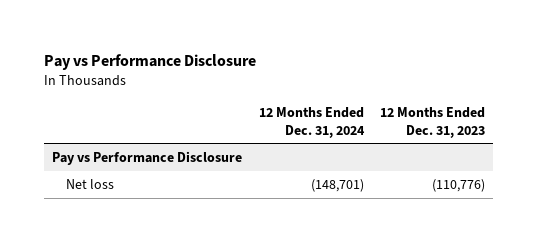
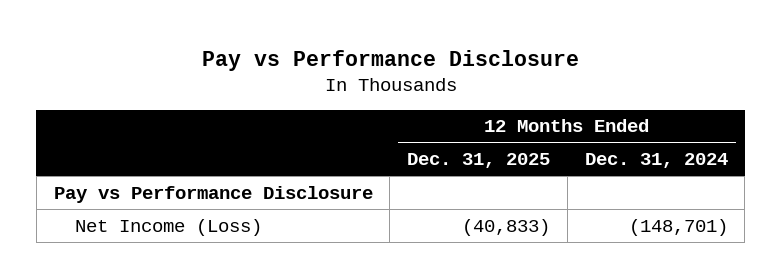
[379,106,485,138] 12 Months Ended Dec. 31, 2023 -> none
none -> [407,153,551,169] Dec. 31, 2025
[66,179,115,190] Net loss -> [75,218,263,236] Net Income (Loss)

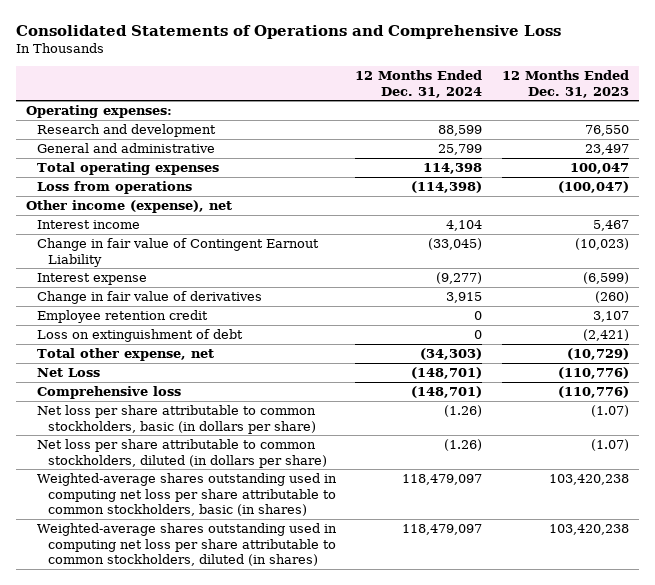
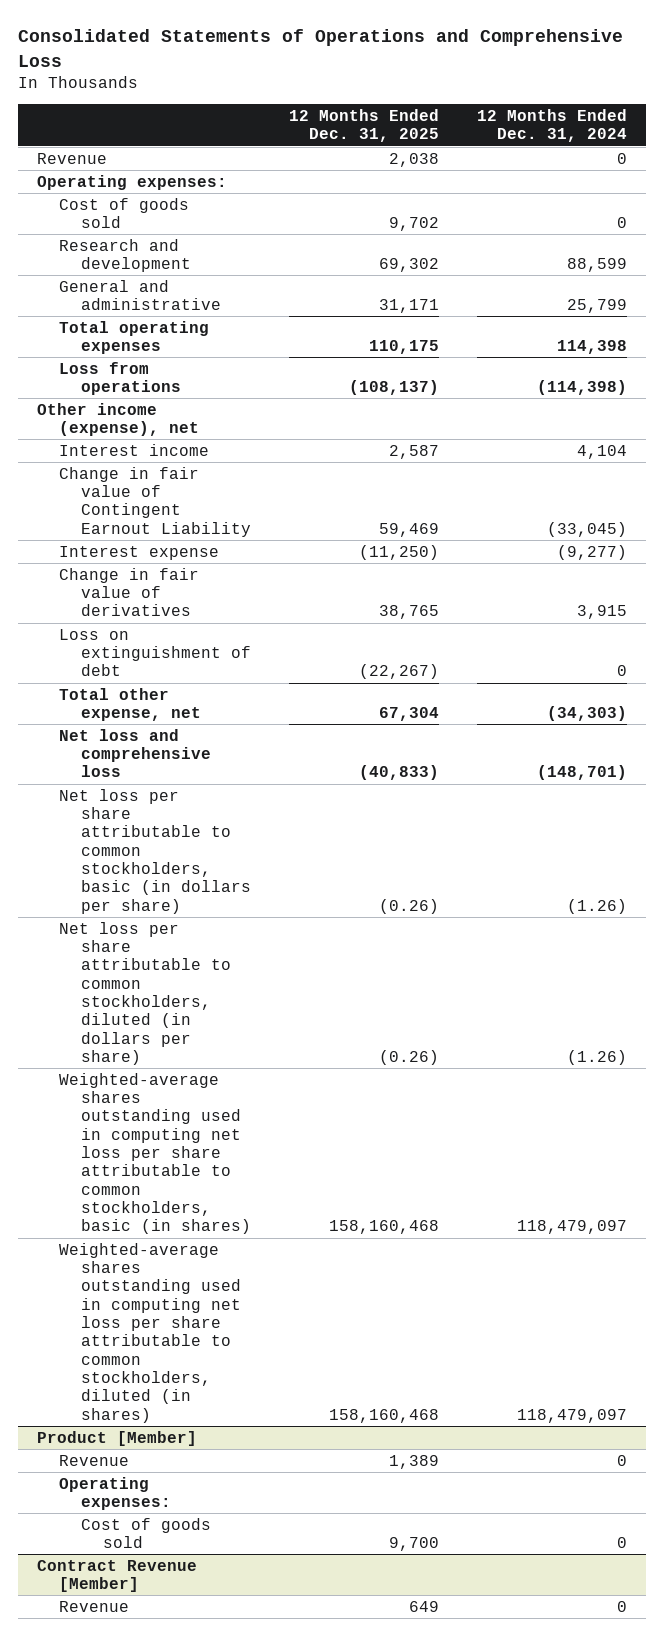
[502,70,630,98] 12 Months Ended Dec. 31, 2023 -> none
none -> [289,109,440,143] 12 Months Ended Dec. 31, 2025
none -> [36,152,107,164] Revenue
none -> [58,197,189,229] Cost of goods sold
[36,310,208,324] Employee retention credit -> none
[36,386,181,400] Comprehensive loss -> none
[36,368,100,378] Net Loss -> [58,728,211,778] Net loss and comprehensive loss
none -> [36,1430,197,1446] Product [Member]
none -> [58,1454,129,1466] Revenue
none -> [58,1476,171,1511] Operating expenses:
none -> [80,1517,211,1549] Cost of goods sold
none -> [36,1559,197,1593] Contract Revenue [Member]
none -> [58,1600,129,1612] Revenue

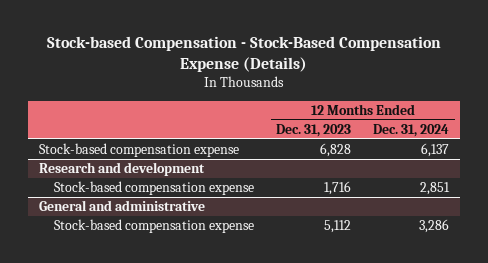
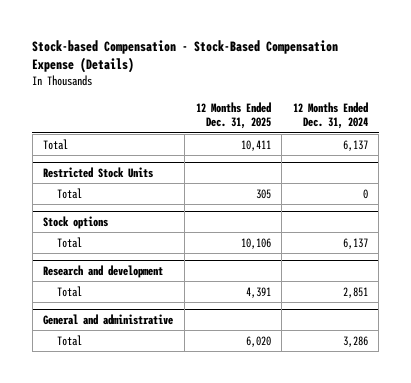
[276,123,352,137] Dec. 31, 2023 -> none
none -> [195,101,271,130] 12 Months Ended Dec. 31, 2025
[38,143,239,158] Stock-based compensation expense -> [43,138,69,150] Total
none -> [43,166,154,178] Restricted Stock Units
none -> [57,187,83,199] Total
none -> [43,215,109,229] Stock options
none -> [57,236,83,248] Total
[54,181,255,196] Stock-based compensation expense -> [57,285,83,297] Total
[54,219,255,234] Stock-based compensation expense -> [57,334,83,346] Total

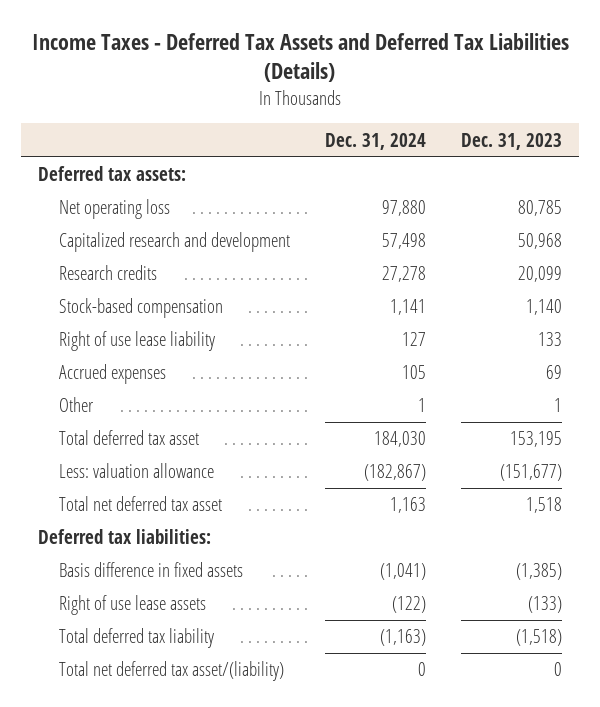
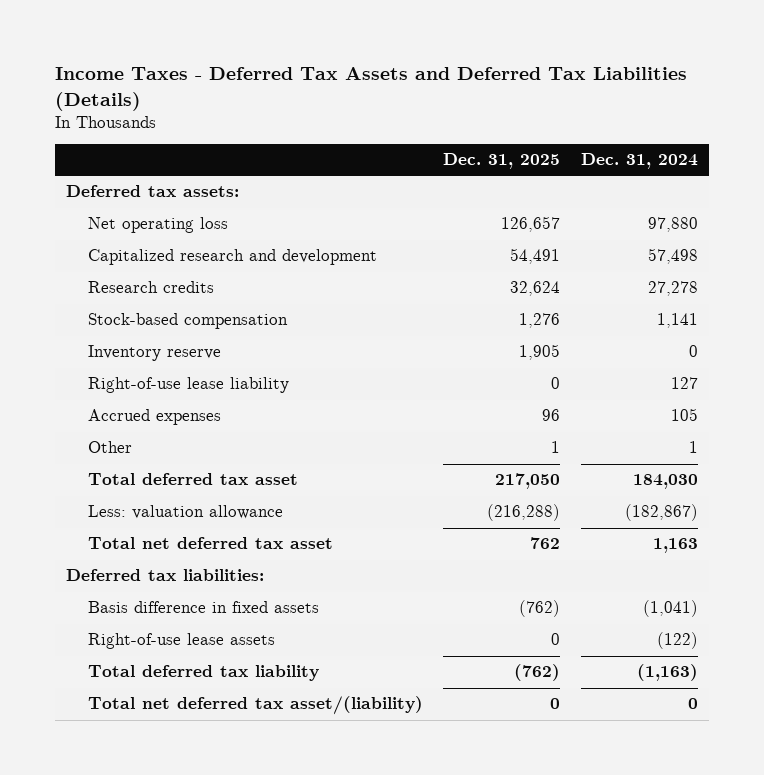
[460,132,562,150] Dec. 31, 2023 -> none
none -> [443,153,561,170] Dec. 31, 2025
none -> [87,345,221,362] Inventory reserve
[59,331,216,352] Right of use lease liability -> [87,377,289,394] Right-of-use lease liability
[59,595,207,616] Right of use lease assets -> [87,633,275,650] Right-of-use lease assets

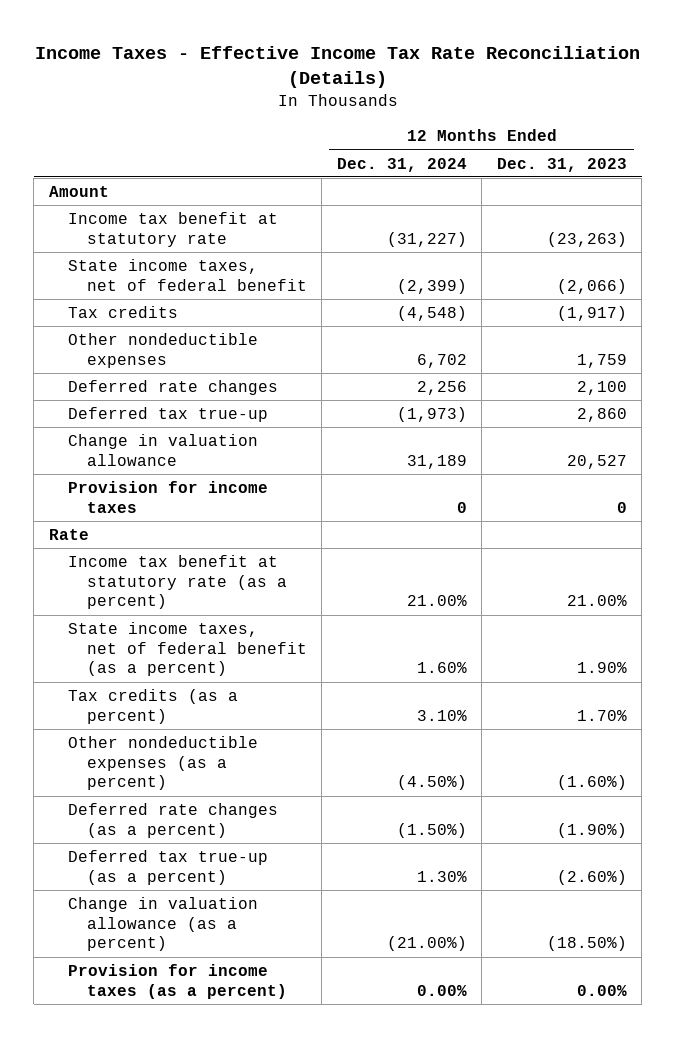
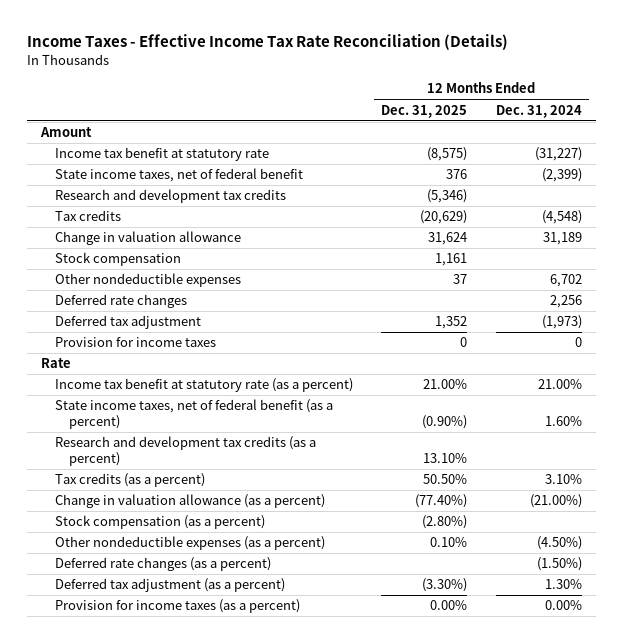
[496,157,627,172] Dec. 31, 2023 -> none
none -> [381,104,468,118] Dec. 31, 2025
none -> [55,189,287,204] Research and development tax credits
[67,433,258,466] Change in valuation allowance -> [55,231,242,246] Change in valuation allowance
none -> [55,252,182,267] Stock compensation
[67,406,268,422] Deferred tax true-up -> [55,315,202,330] Deferred tax adjustment
none -> [55,436,317,467] Research and development tax credits (as a percent)
[67,896,258,952] Change in valuation allowance (as a percent) -> [55,494,326,509] Change in valuation allowance (as a percent)
none -> [55,515,266,530] Stock compensation (as a percent)
[67,849,268,885] Deferred tax true-up (as a percent) -> [55,578,286,593] Deferred tax adjustment (as a percent)

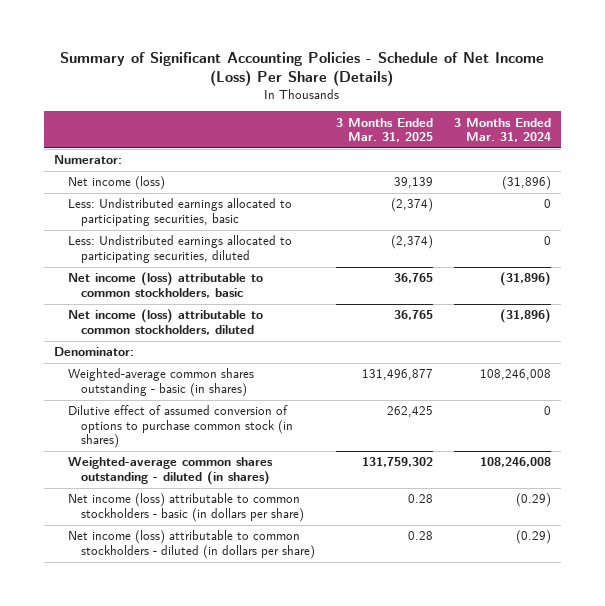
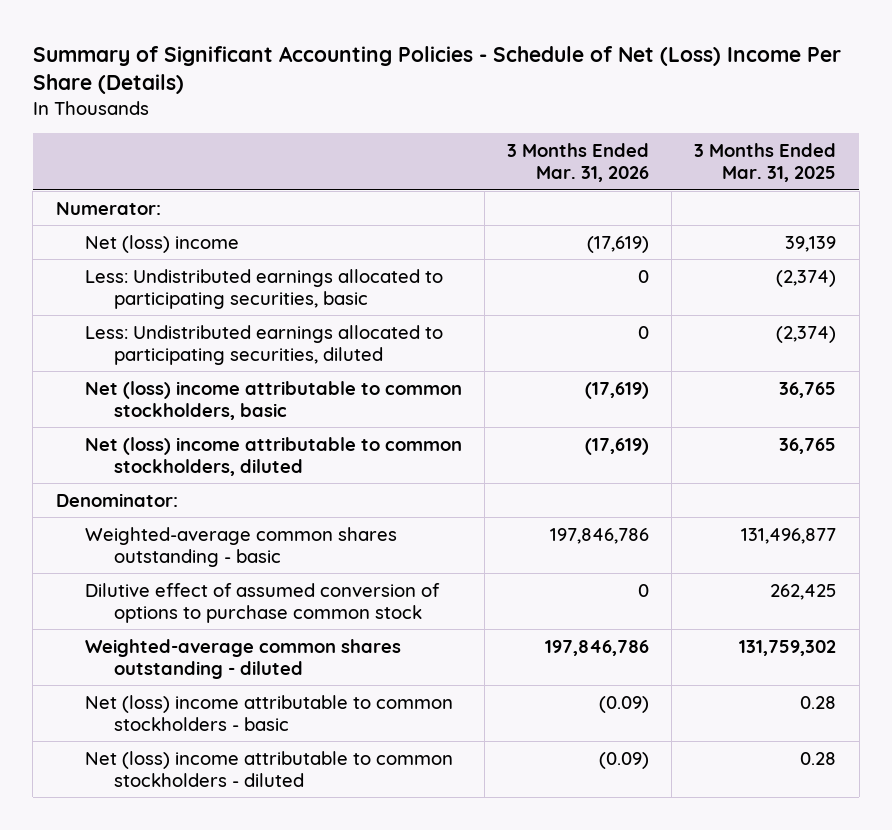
[60,51,545,87] Summary of Significant Accounting Policies - Schedule of Net Income (Loss) Per Share (Details) -> [32,45,841,95] Summary of Significant Accounting Policies - Schedule of Net (Loss) Income Per Share (Details)
[453,117,551,143] 3 Months Ended Mar. 31, 2024 -> none
none -> [507,143,650,183] 3 Months Ended Mar. 31, 2026
[67,176,165,191] Net income (loss) -> [84,234,239,253] Net (loss) income
[67,272,263,298] Net income (loss) attributable to common stockholders, basic -> [84,380,462,420] Net (loss) income attributable to common stockholders, basic
[67,309,263,335] Net income (loss) attributable to common stockholders, diluted -> [84,436,462,476] Net (loss) income attributable to common stockholders, diluted
[67,368,254,397] Weighted-average common shares outstanding - basic (in shares) -> [84,526,397,567] Weighted-average common shares outstanding - basic
[67,405,294,449] Dilutive effect of assumed conversion of options to purchase common stock (in shares) -> [84,582,440,623] Dilutive effect of assumed conversion of options to purchase common stock
[67,457,273,485] Weighted-average common shares outstanding - diluted (in shares) -> [84,638,401,679] Weighted-average common shares outstanding - diluted
[67,493,305,522] Net income (loss) attributable to common stockholders - basic (in dollars per share) -> [84,694,453,731] Net (loss) income attributable to common stockholders - basic
[67,530,316,559] Net income (loss) attributable to common stockholders - diluted (in dollars per share) -> [84,750,453,787] Net (loss) income attributable to common stockholders - diluted

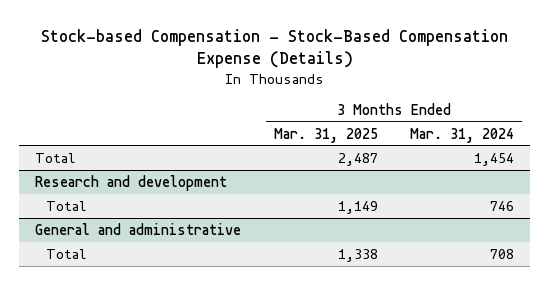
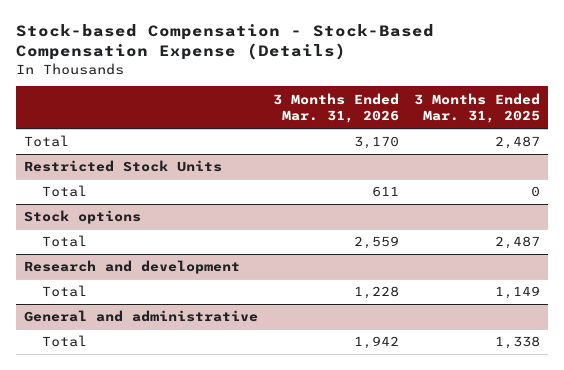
[409,127,514,143] Mar. 31, 2024 -> none
none -> [272,92,399,123] 3 Months Ended Mar. 31, 2026
none -> [23,160,222,173] Restricted Stock Units
none -> [41,185,87,198] Total
none -> [23,210,141,225] Stock options
none -> [41,235,87,248] Total

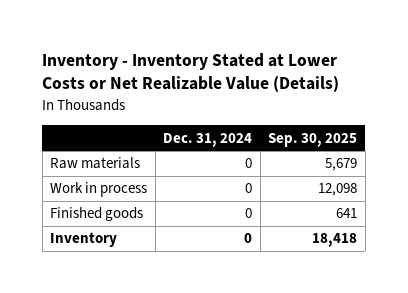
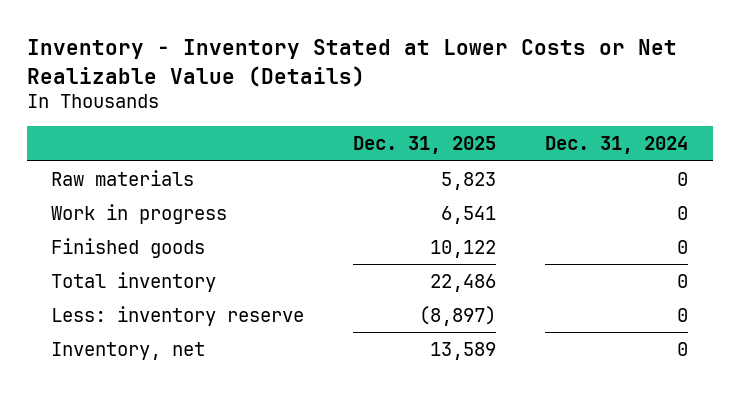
[268,132,358,147] Sep. 30, 2025 -> none
none -> [353,136,497,155] Dec. 31, 2025
[50,182,148,198] Work in process -> [51,203,228,224] Work in progress
none -> [51,271,217,292] Total inventory
none -> [51,305,305,326] Less: inventory reserve
[50,232,118,248] Inventory -> [51,341,206,360] Inventory, net

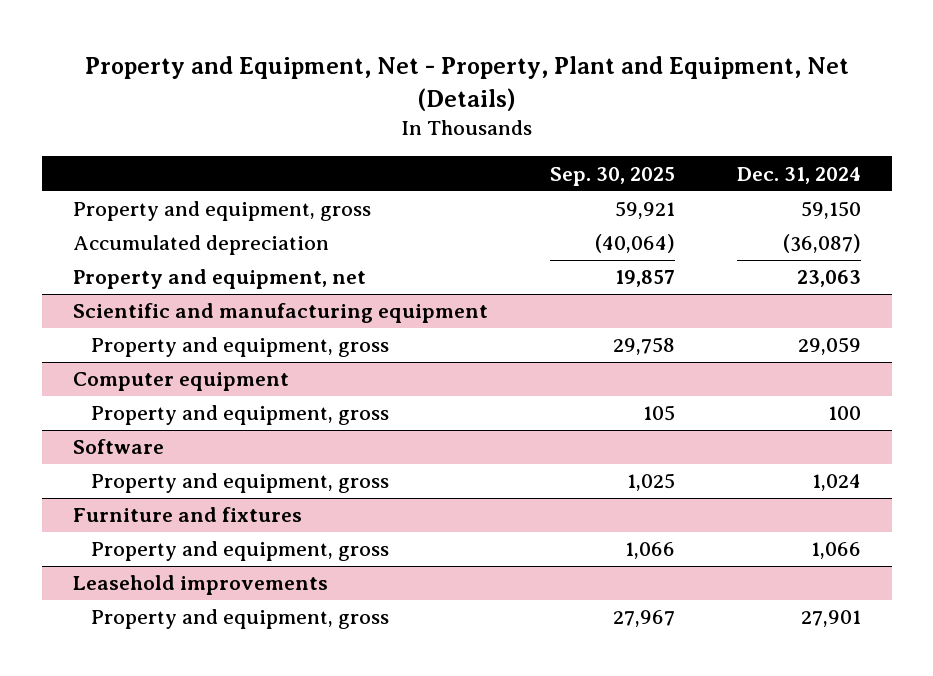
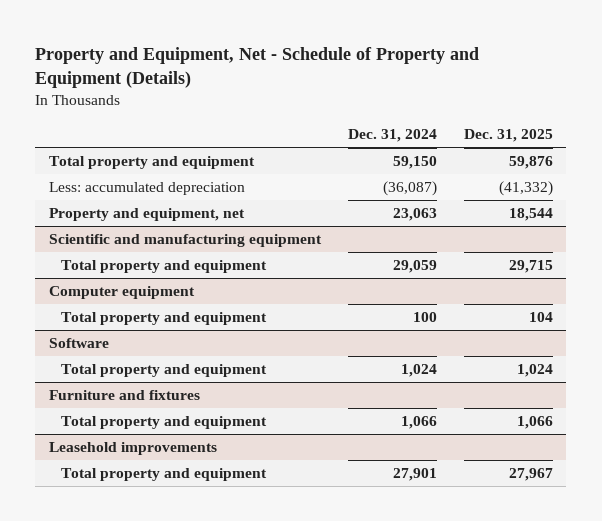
[84,56,849,111] Property and Equipment, Net - Property, Plant and Equipment, Net (Details) -> [35,46,480,89] Property and Equipment, Net - Schedule of Property and Equipment (Details)
[549,166,675,186] Sep. 30, 2025 -> none
none -> [463,129,553,143] Dec. 31, 2025
[72,201,371,222] Property and equipment, gross -> [48,156,255,170] Total property and equipment
[72,235,329,256] Accumulated depreciation -> [48,182,245,196] Less: accumulated depreciation
[90,337,389,358] Property and equipment, gross -> [60,260,267,274] Total property and equipment
[90,405,389,426] Property and equipment, gross -> [60,312,267,326] Total property and equipment
[90,473,389,494] Property and equipment, gross -> [60,364,267,378] Total property and equipment
[90,541,389,562] Property and equipment, gross -> [60,416,267,430] Total property and equipment
[90,609,389,630] Property and equipment, gross -> [60,468,267,482] Total property and equipment

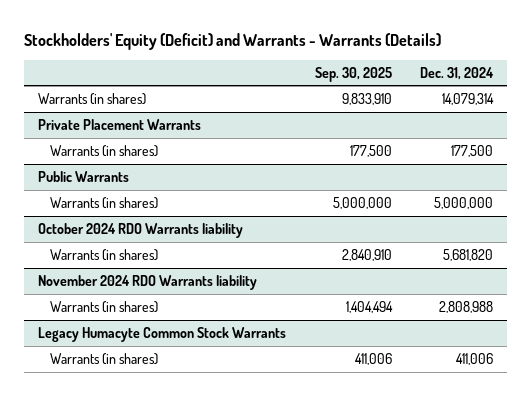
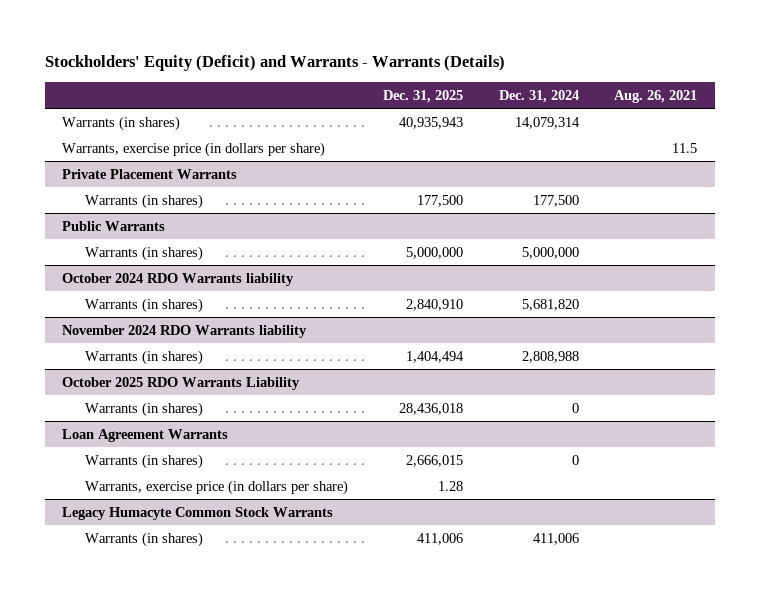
[314,66,392,82] Sep. 30, 2025 -> none
none -> [383,89,464,103] Dec. 31, 2025
none -> [614,89,698,103] Aug. 26, 2021
none -> [62,141,326,157] Warrants, exercise price (in dollars per share)
none -> [62,376,301,390] October 2025 RDO Warrants Liability
none -> [84,401,203,417] Warrants (in shares)
none -> [62,428,229,442] Loan Agreement Warrants
none -> [84,453,203,469] Warrants (in shares)
none -> [84,479,348,495] Warrants, exercise price (in dollars per share)

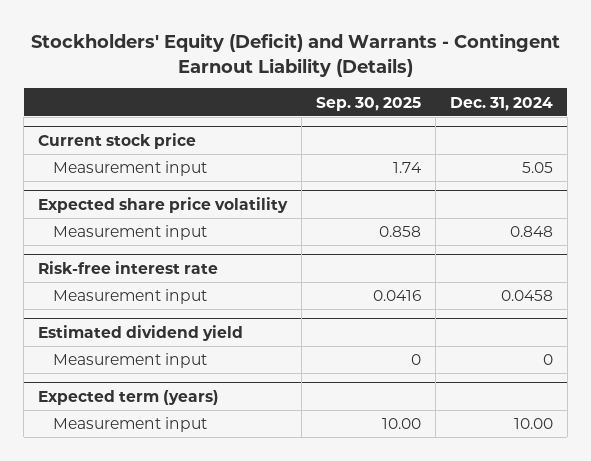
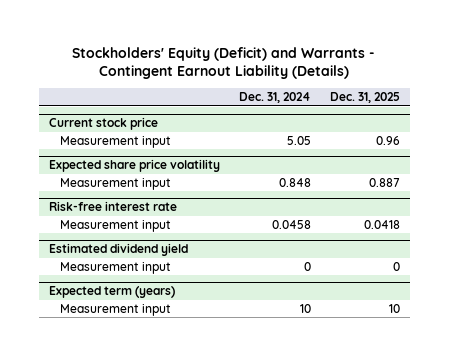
[316,96,422,111] Sep. 30, 2025 -> none
none -> [330,92,401,104] Dec. 31, 2025
[513,418,553,430] 10.00 -> [299,303,311,313] 10

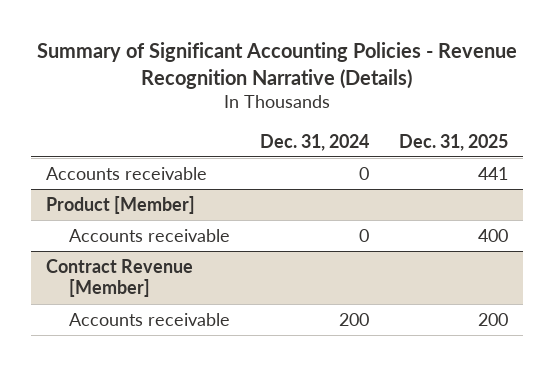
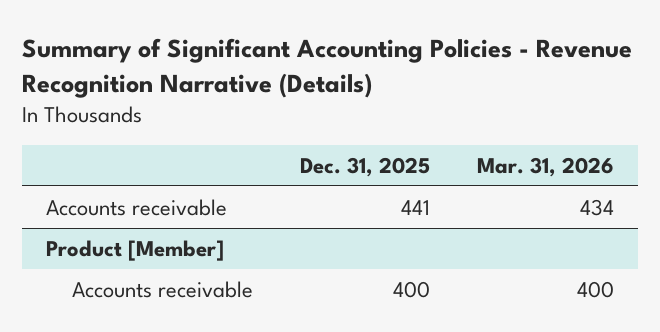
[259,133,369,151] Dec. 31, 2024 -> none
none -> [476,156,614,177] Mar. 31, 2026
[46,258,194,298] Contract Revenue [Member] -> none
[68,312,230,326] Accounts receivable -> none

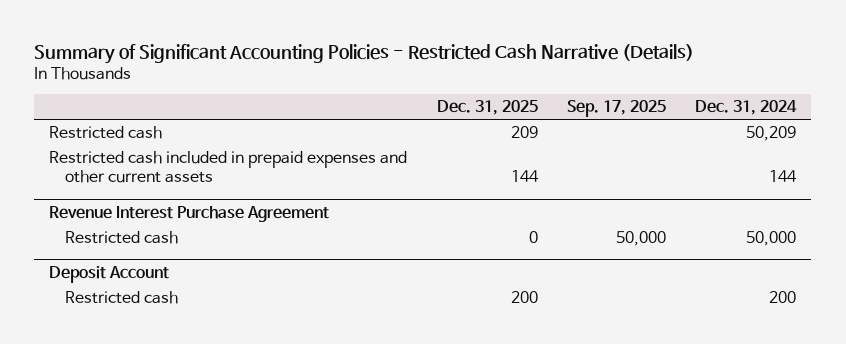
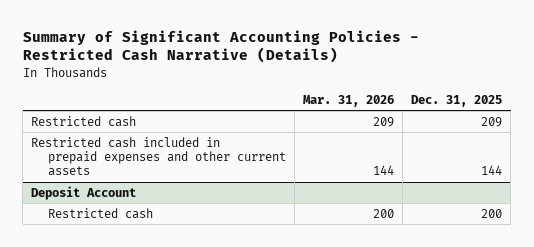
[567,100,667,118] Sep. 17, 2025 -> none
[695,100,798,116] Dec. 31, 2024 -> none
none -> [303,94,395,107] Mar. 31, 2026
[49,205,330,222] Revenue Interest Purchase Agreement -> none
[64,231,178,245] Restricted cash -> none

